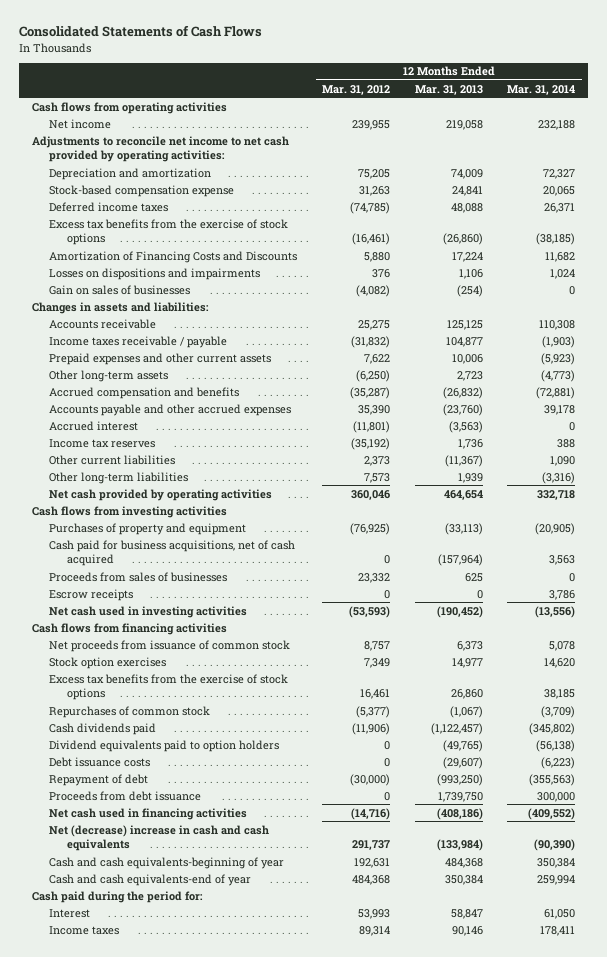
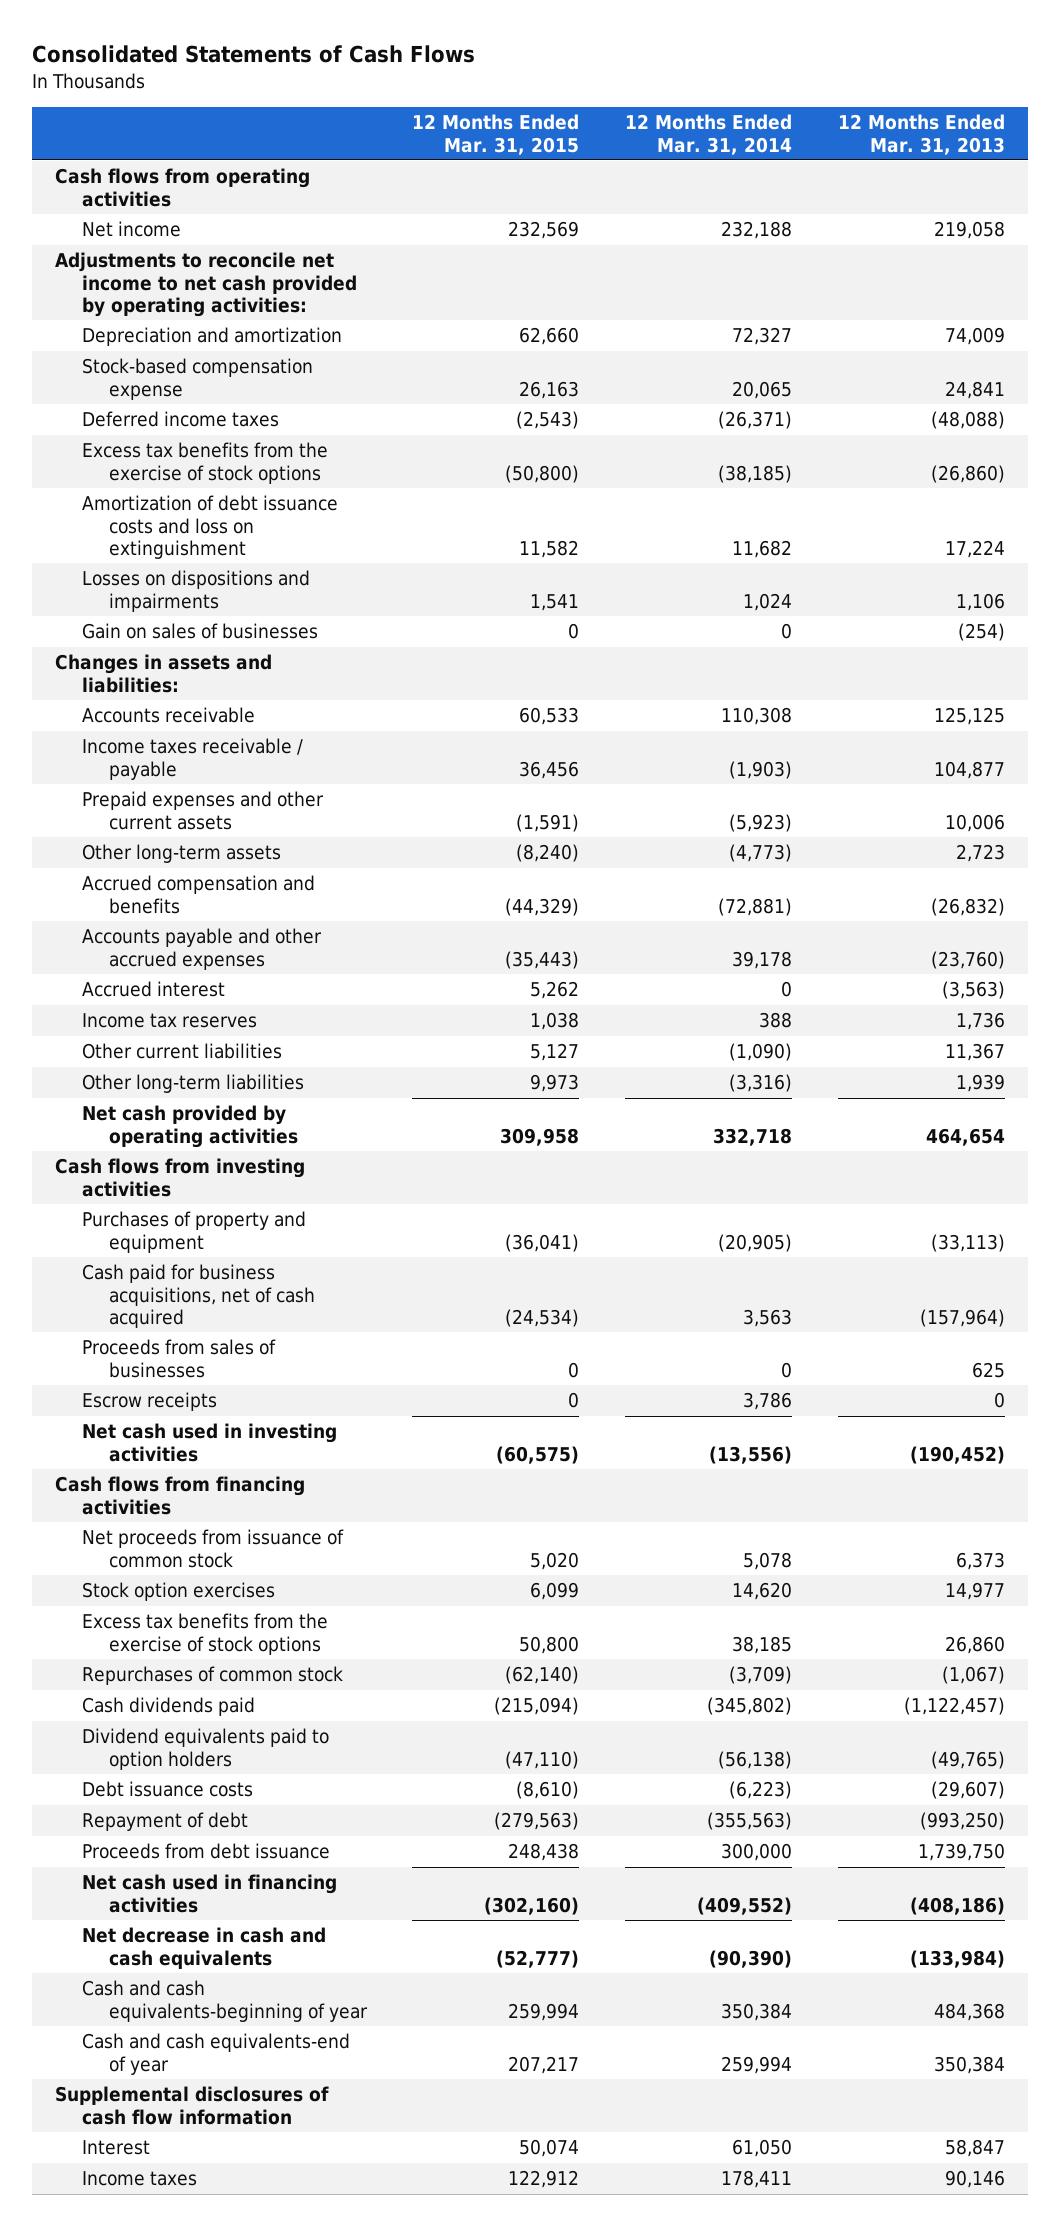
[321,84,390,95] Mar. 31, 2012 -> none
none -> [412,114,580,155] 12 Months Ended Mar. 31, 2015
[450,202,483,213] 48,088 -> [930,411,1005,430] (48,088)
[544,202,576,213] 26,371 -> [718,411,793,430] (26,371)
[49,250,298,263] Amortization of Financing Costs and Discounts -> [81,495,338,560] Amortization of debt issuance costs and loss on extinguishment
[444,454,483,467] (11,367) -> [944,1043,1005,1062] 11,367
[550,455,576,466] 1,090 -> [729,1043,793,1062] (1,090)
[49,824,270,851] Net (decrease) increase in cash and cash equivalents -> [81,1927,326,1969] Net decrease in cash and cash equivalents
[31,890,203,903] Cash paid during the period for: -> none
none -> [54,2086,329,2125] Supplemental disclosures of cash flow information

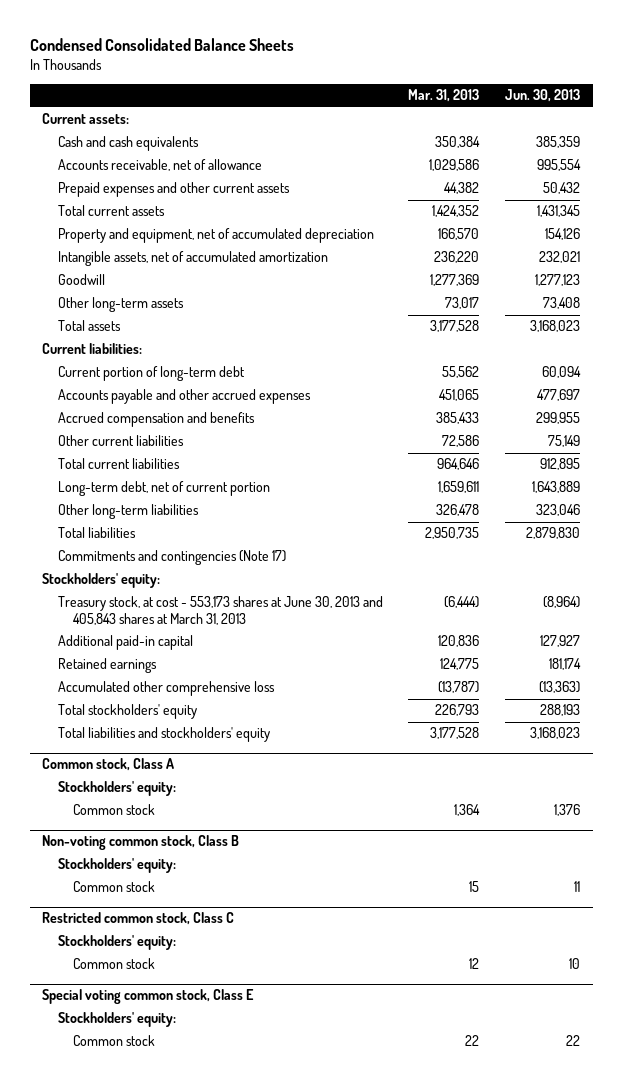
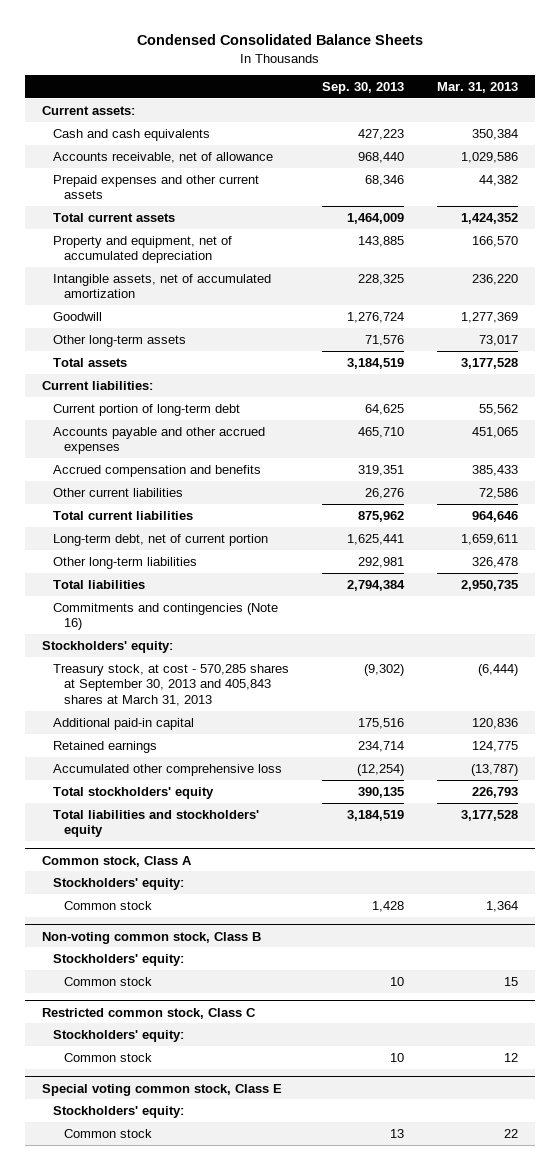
[504,89,580,103] Jun. 30, 2013 -> none
none -> [322,82,405,95] Sep. 30, 2013
[57,550,286,566] Commitments and contingencies (Note 17) -> [53,602,279,631] Commitments and contingencies (Note 16)
[57,596,383,625] Treasury stock, at cost - 553,173 shares at June 30, 2013 and 405,843 shares at March 31, 2013 -> [53,663,290,707] Treasury stock, at cost - 570,285 shares at September 30, 2013 and 405,843 shares at March 31, 2013

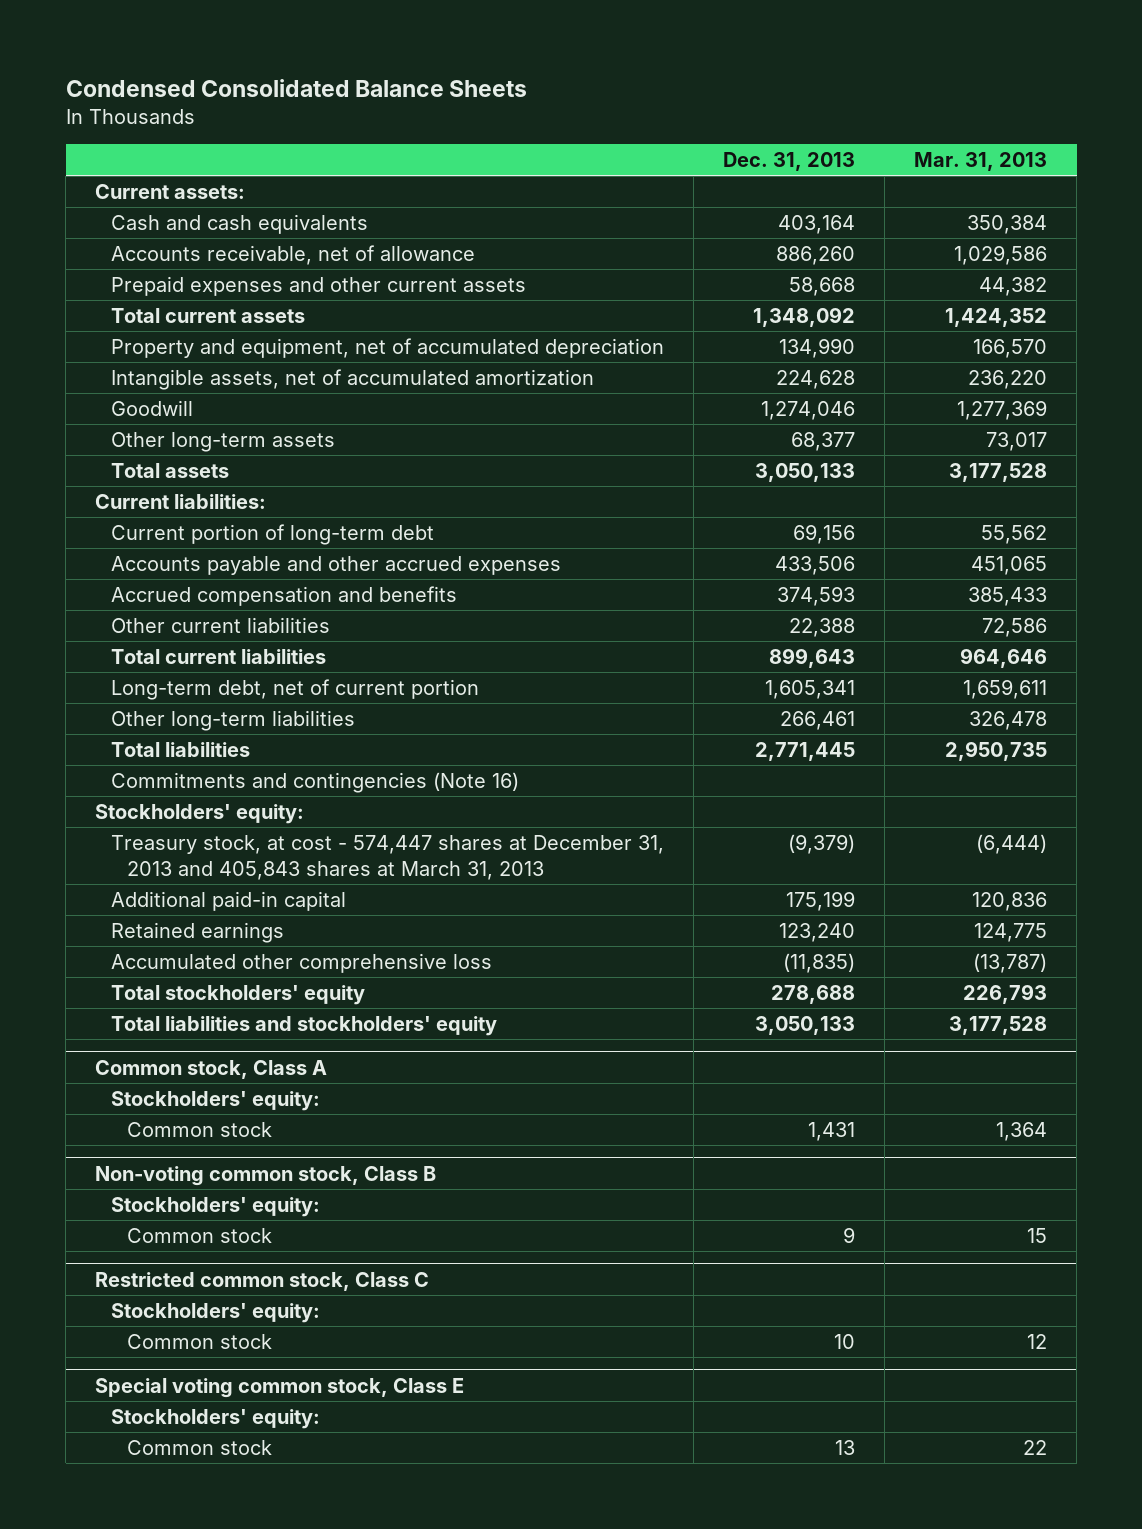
[322,82,405,95] Sep. 30, 2013 -> none
none -> [723,151,856,171] Dec. 31, 2013
[53,663,290,707] Treasury stock, at cost - 570,285 shares at September 30, 2013 and 405,843 shares at March 31, 2013 -> [111,834,665,880] Treasury stock, at cost - 574,447 shares at December 31, 2013 and 405,843 shares at March 31, 2013

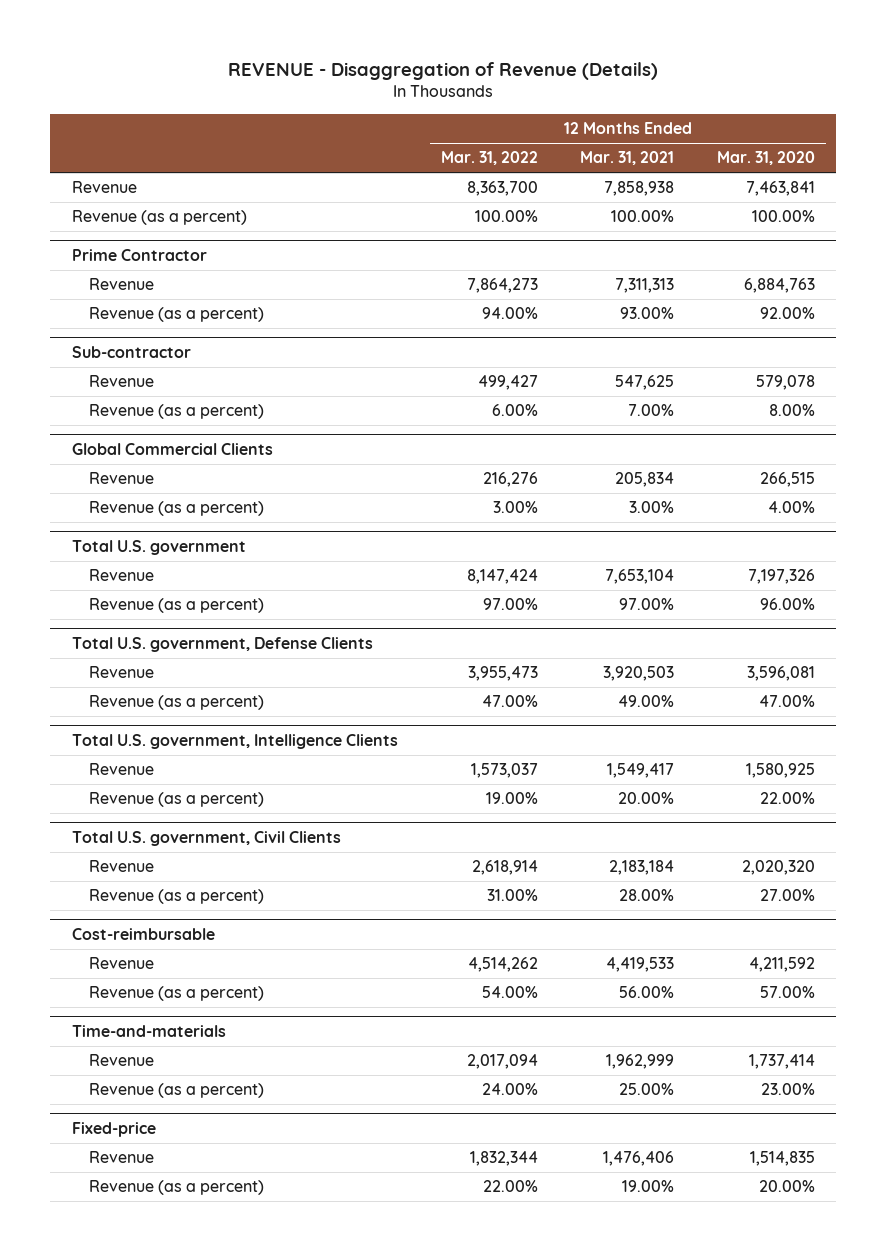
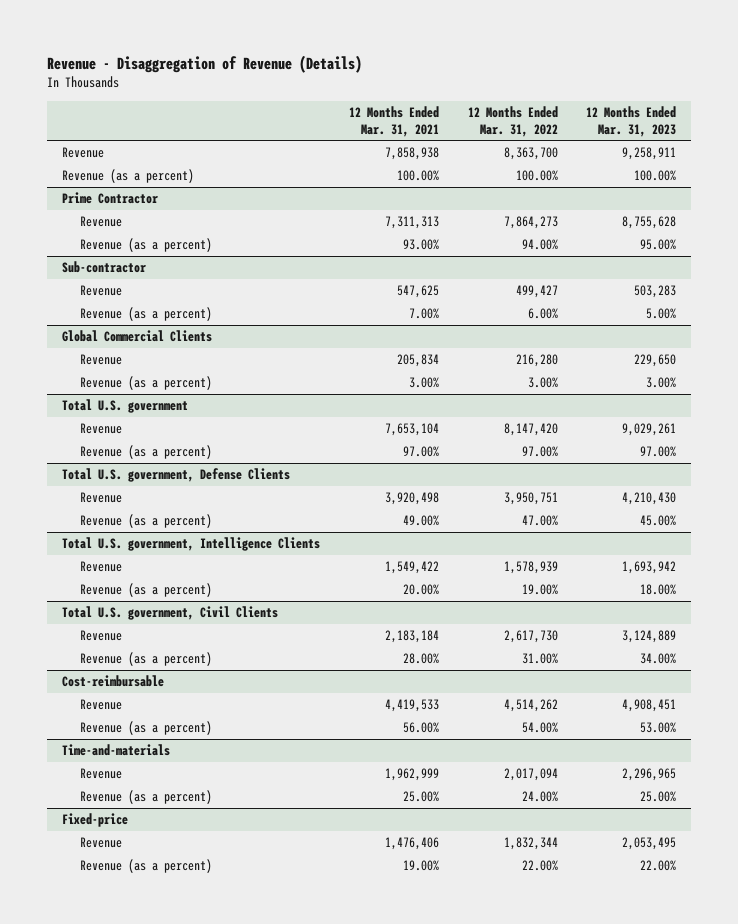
[228,61,659,80] REVENUE - Disaggregation of Revenue (Details) -> [47,54,363,73] Revenue - Disaggregation of Revenue (Details)
[716,151,815,166] Mar. 31, 2020 -> none
none -> [586,105,677,137] 12 Months Ended Mar. 31, 2023
[482,472,538,488] 216,276 -> [515,354,558,368] 216,280
[466,569,538,585] 8,147,424 -> [503,423,558,437] 8,147,420
[467,666,538,682] 3,955,473 -> [503,492,558,506] 3,950,751
[603,666,675,682] 3,920,503 -> [384,492,439,506] 3,920,498
[470,763,538,779] 1,573,037 -> [503,561,558,575] 1,578,939
[607,763,675,779] 1,549,417 -> [384,561,439,575] 1,549,422
[471,860,538,876] 2,618,914 -> [503,630,558,644] 2,617,730

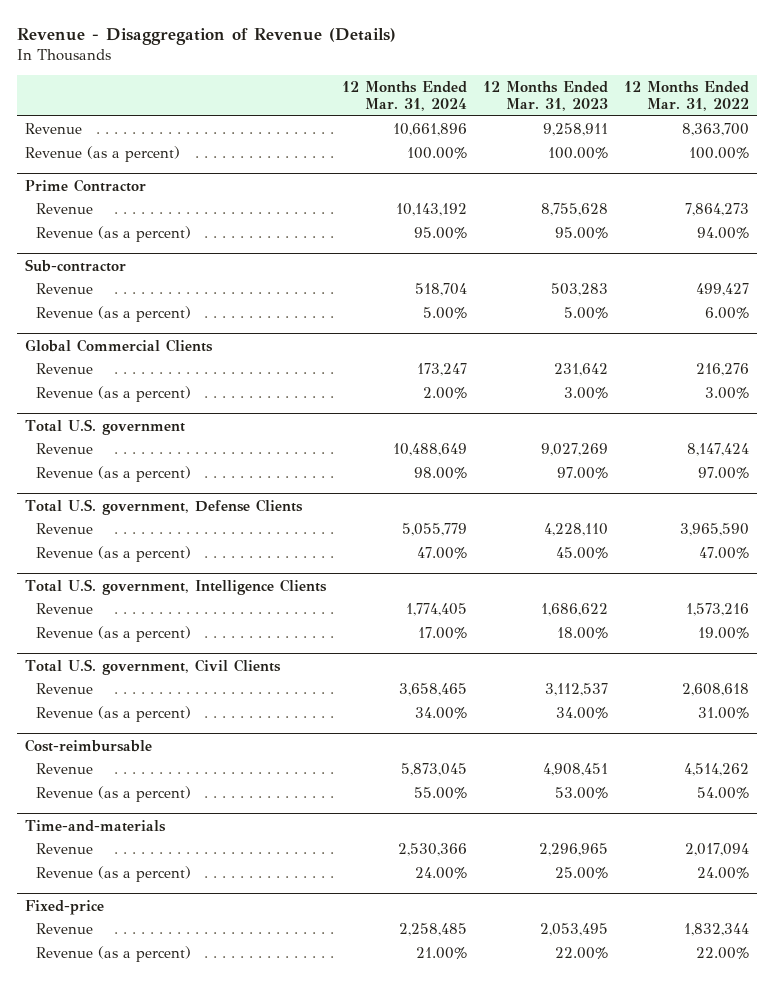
[348,105,439,137] 12 Months Ended Mar. 31, 2021 -> none
none -> [342,80,468,112] 12 Months Ended Mar. 31, 2024
[515,354,558,368] 216,280 -> [696,362,750,376] 216,276
[634,354,677,368] 229,650 -> [554,362,609,376] 231,642
[503,423,558,437] 8,147,420 -> [687,442,750,456] 8,147,424
[622,423,677,437] 9,029,261 -> [541,442,609,456] 9,027,269
[503,492,558,506] 3,950,751 -> [680,522,750,536] 3,965,590
[622,492,677,506] 4,210,430 -> [544,522,609,536] 4,228,110
[503,561,558,575] 1,578,939 -> [686,602,750,616] 1,573,216
[622,561,677,575] 1,693,942 -> [541,602,609,616] 1,686,622
[503,630,558,644] 2,617,730 -> [682,682,750,696] 2,608,618
[622,630,677,644] 3,124,889 -> [545,682,609,696] 3,112,537

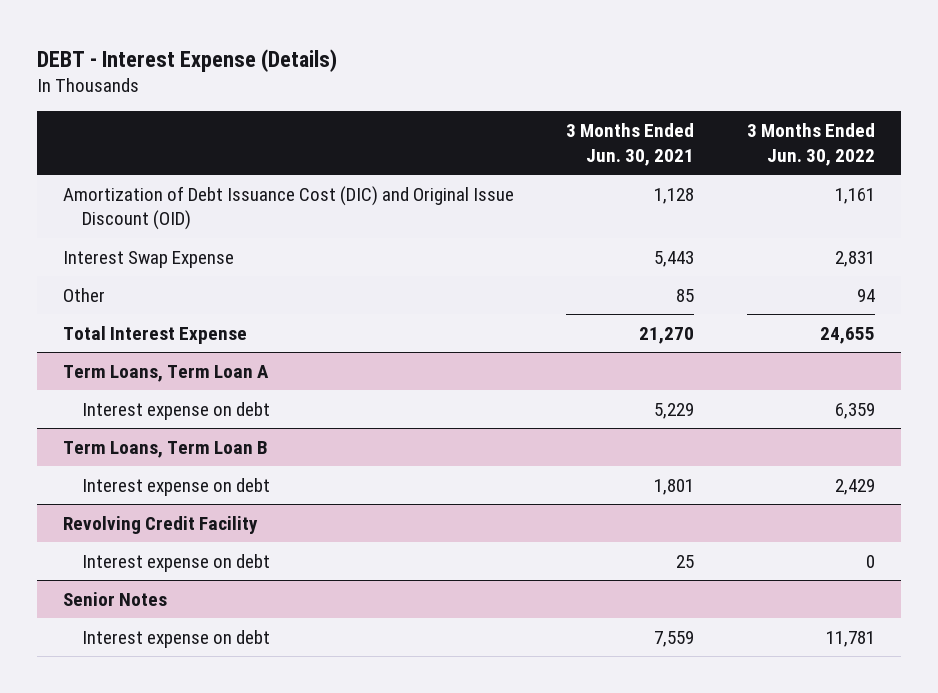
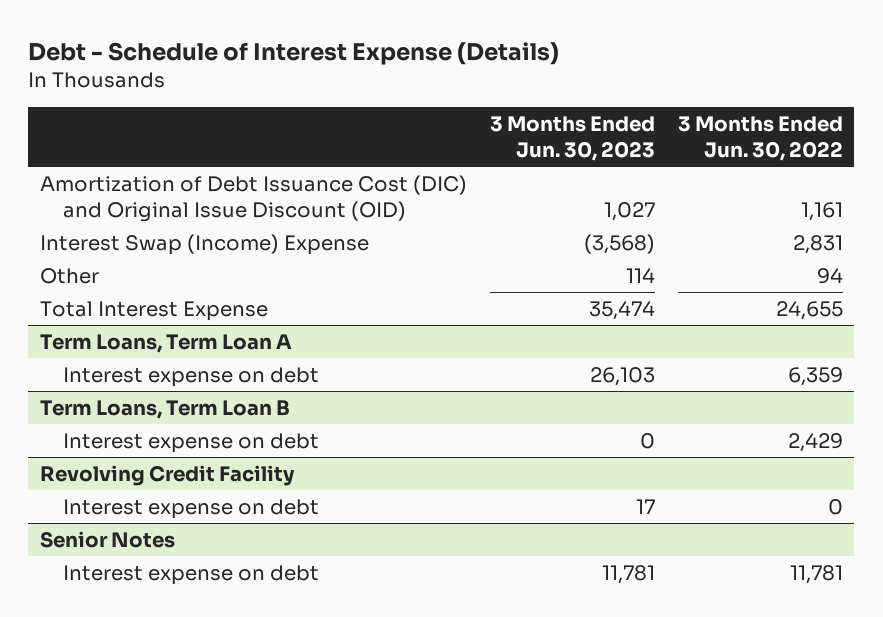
[36,48,337,72] DEBT - Interest Expense (Details) -> [28,41,560,65] Debt - Schedule of Interest Expense (Details)
[566,123,695,166] 3 Months Ended Jun. 30, 2021 -> none
none -> [489,115,655,161] 3 Months Ended Jun. 30, 2023
[63,250,235,268] Interest Swap Expense -> [39,233,369,255] Interest Swap (Income) Expense

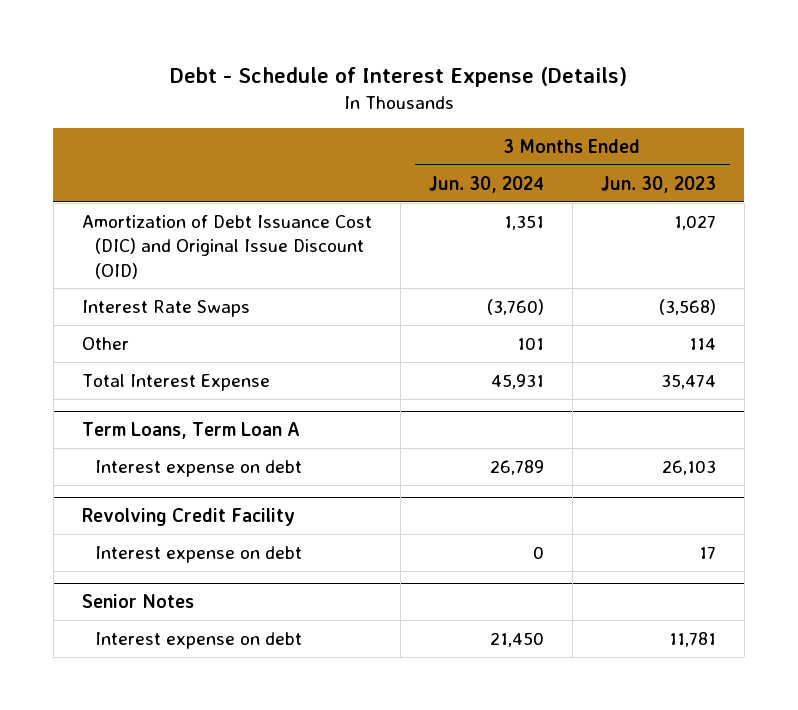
[677,115,843,161] 3 Months Ended Jun. 30, 2022 -> none
none -> [428,175,544,193] Jun. 30, 2024
[39,233,369,255] Interest Swap (Income) Expense -> [81,299,250,317] Interest Rate Swaps
[39,399,290,419] Term Loans, Term Loan B -> none
[63,432,320,453] Interest expense on debt -> none

